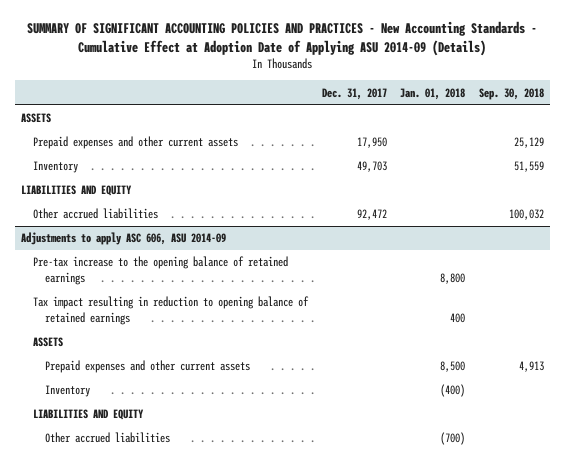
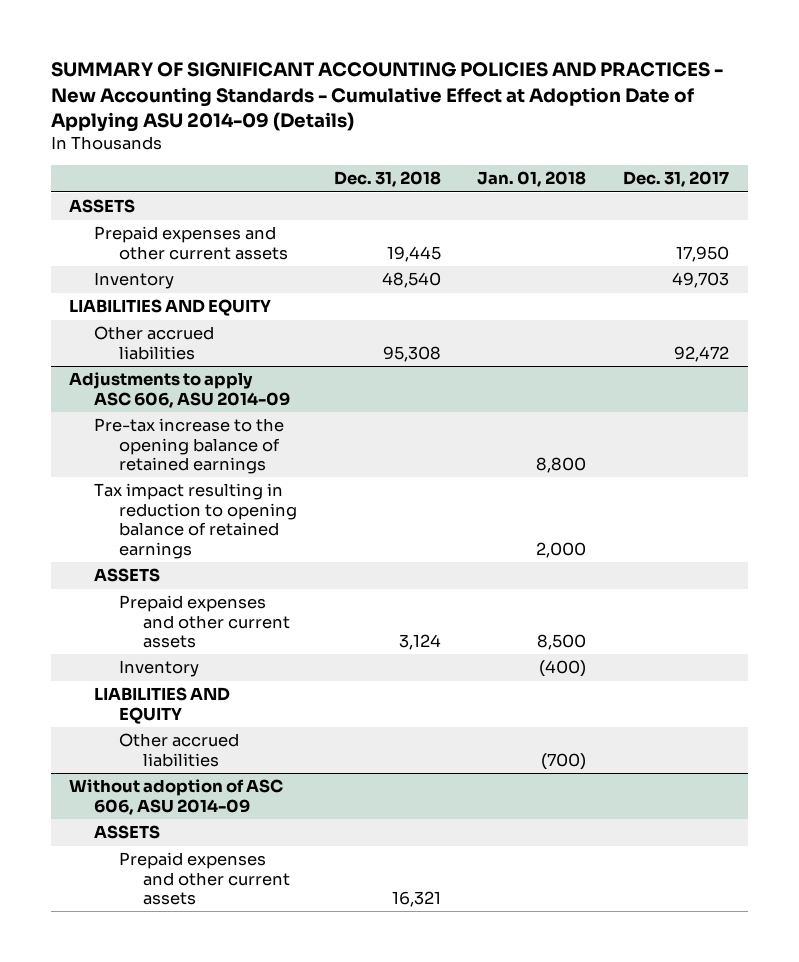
[478,87,544,100] Sep. 30, 2018 -> none
none -> [333,171,441,188] Dec. 31, 2018
[450,313,466,324] 400 -> [536,541,587,558] 2,000
none -> [69,779,284,815] Without adoption of ASC 606, ASU 2014-09
none -> [94,825,161,840] ASSETS
none -> [118,852,291,906] Prepaid expenses and other current assets

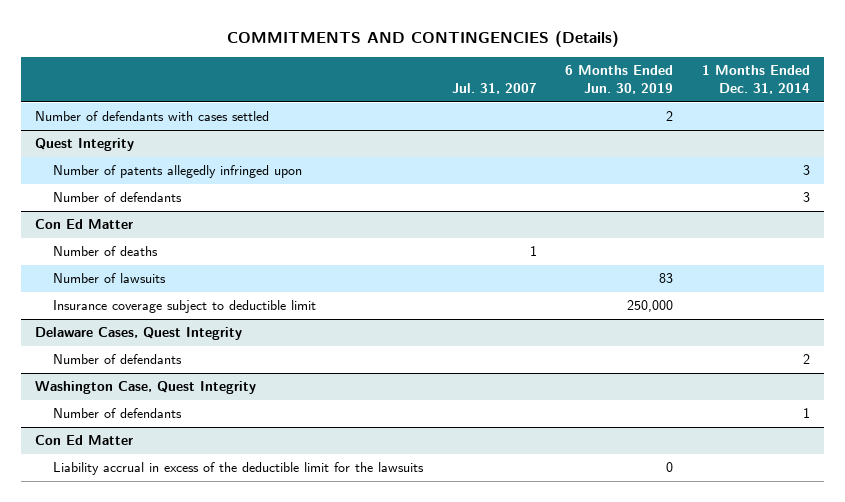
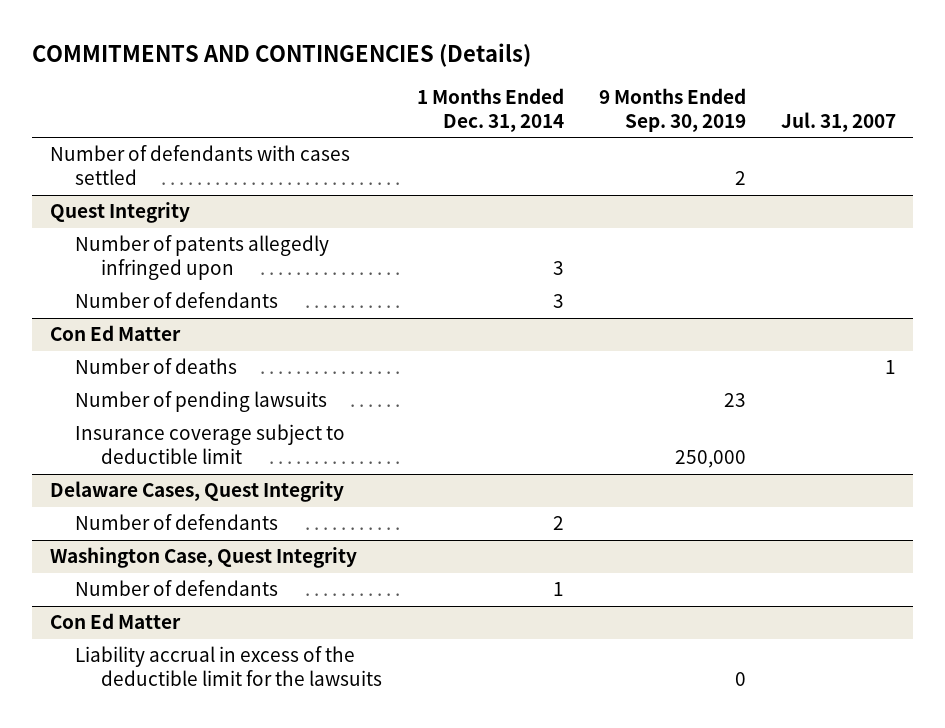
[565,65,674,95] 6 Months Ended Jun. 30, 2019 -> none
none -> [598,87,746,132] 9 Months Ended Sep. 30, 2019
[52,273,166,284] Number of lawsuits -> [75,391,328,413] Number of pending lawsuits

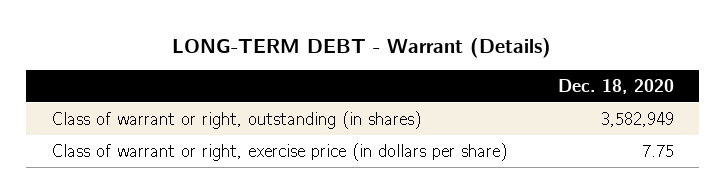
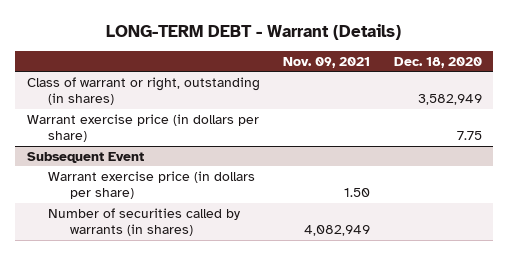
none -> [283,57,371,69] Nov. 09, 2021
[50,142,507,161] Class of warrant or right, exercise price (in dollars per share) -> [26,113,259,143] Warrant exercise price (in dollars per share)
none -> [26,151,144,163] Subsequent Event
none -> [48,170,256,200] Warrant exercise price (in dollars per share)
none -> [48,207,241,237] Number of securities called by warrants (in shares)

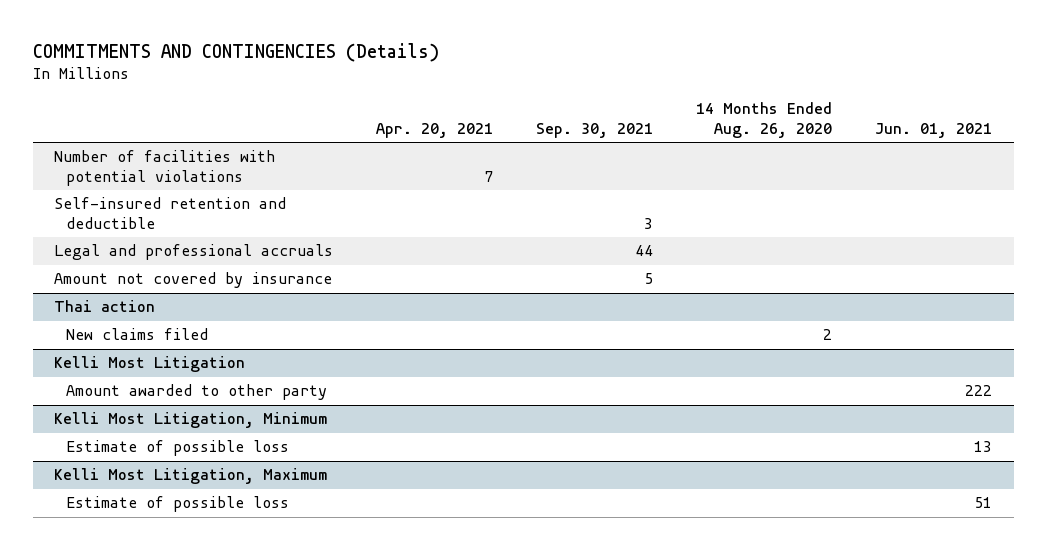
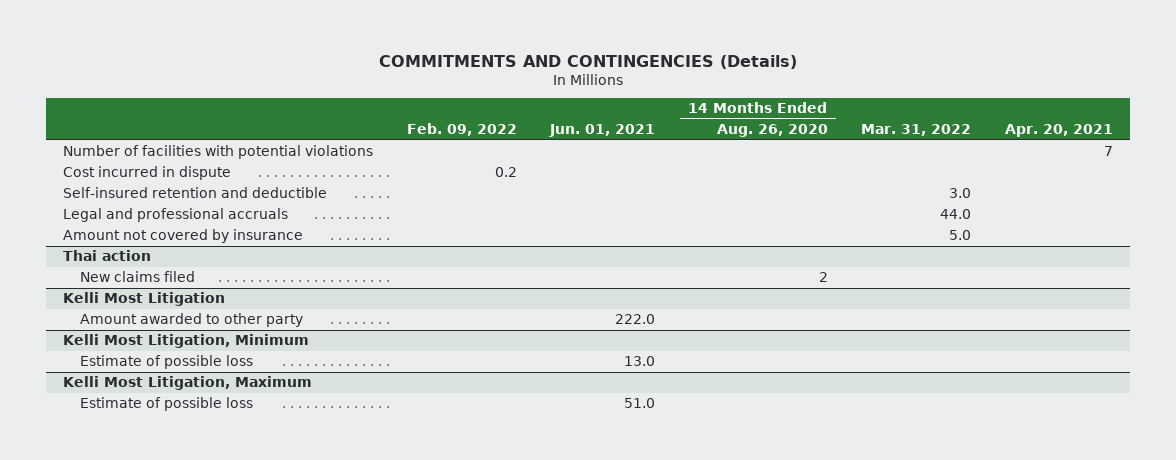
[536,122,654,138] Sep. 30, 2021 -> none
none -> [406,123,517,137] Feb. 09, 2022
none -> [861,124,972,137] Mar. 31, 2022
none -> [62,166,231,181] Cost incurred in dispute
[965,385,993,397] 222 -> [615,314,656,325] 222.0
[974,441,993,453] 13 -> [624,356,656,367] 13.0
[974,497,993,509] 51 -> [624,398,656,409] 51.0

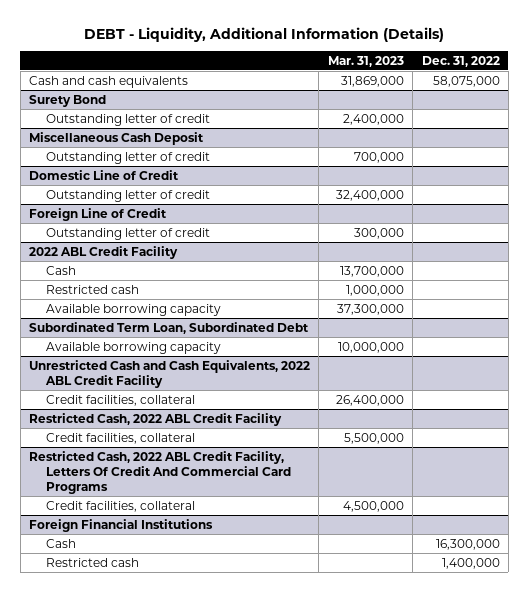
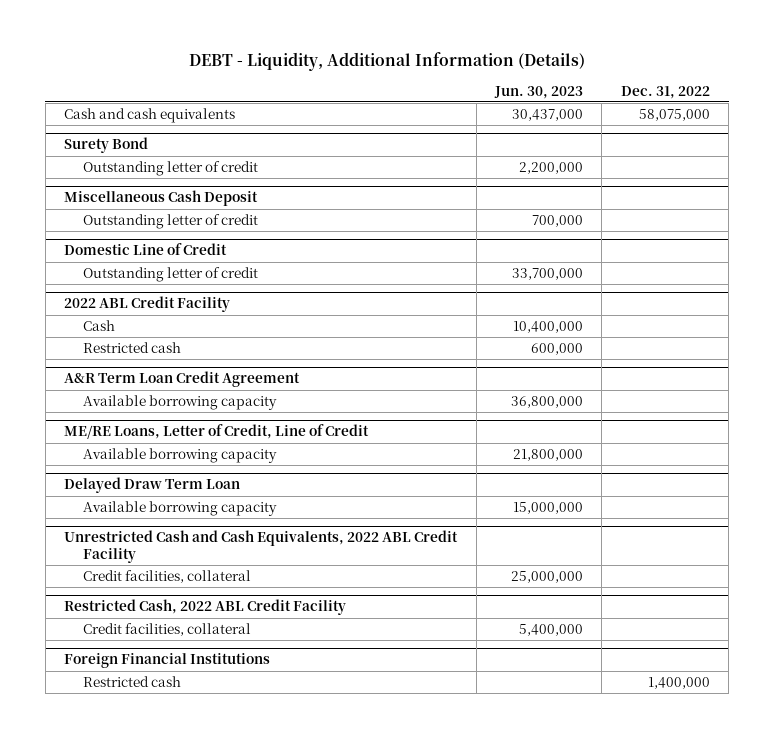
[327,55,404,67] Mar. 31, 2023 -> none
none -> [493,85,583,99] Jun. 30, 2023
[29,207,168,221] Foreign Line of Credit -> none
[45,227,210,240] Outstanding letter of credit -> none
[45,303,221,316] Available borrowing capacity -> none
[29,321,310,334] Subordinated Term Loan, Subordinated Debt -> none
[45,341,221,354] Available borrowing capacity -> none
none -> [64,371,301,388] A&R Term Loan Credit Agreement
none -> [83,395,278,411] Available borrowing capacity
none -> [64,424,370,440] ME/RE Loans, Letter of Credit, Line of Credit
none -> [83,448,278,464] Available borrowing capacity
none -> [64,477,241,494] Delayed Draw Term Loan
none -> [83,501,278,517] Available borrowing capacity
[29,450,291,494] Restricted Cash, 2022 ABL Credit Facility, Letters Of Credit And Commercial Card Programs -> none
[45,500,195,512] Credit facilities, collateral -> none
[45,538,76,548] Cash -> none

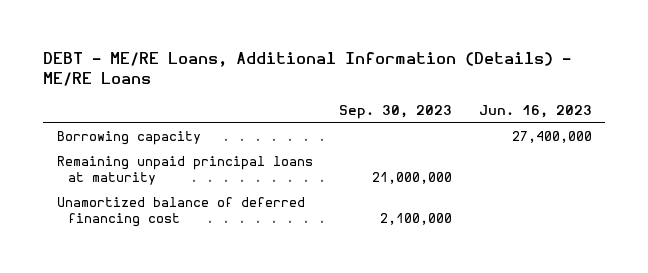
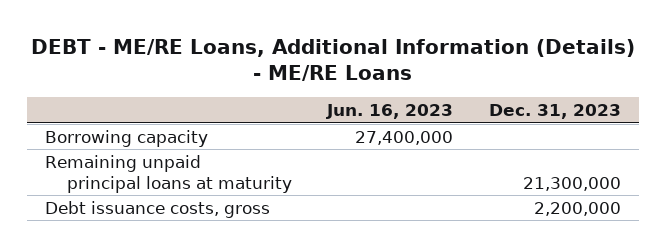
[339,104,453,119] Sep. 30, 2023 -> none
none -> [489,104,622,120] Dec. 31, 2023
[56,196,305,227] Unamortized balance of deferred financing cost -> [44,200,270,218] Debt issuance costs, gross

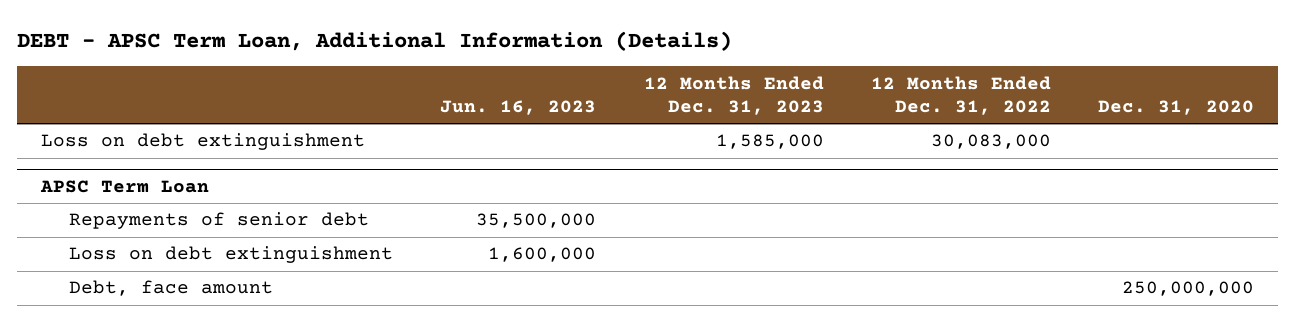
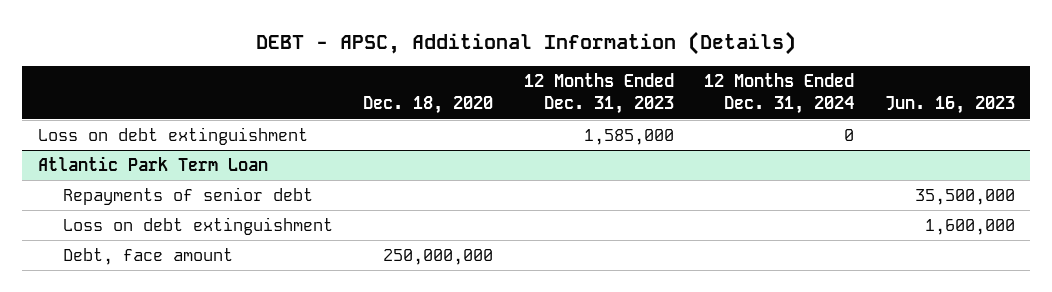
[16,31,732,52] DEBT - APSC Term Loan, Additional Information (Details) -> [256,31,797,56] DEBT - APSC, Additional Information (Details)
[871,75,1052,116] 12 Months Ended Dec. 31, 2022 -> none
[1098,100,1255,116] Dec. 31, 2020 -> none
none -> [363,96,494,115] Dec. 18, 2020
none -> [704,73,855,115] 12 Months Ended Dec. 31, 2024
[39,180,209,194] APSC Term Loan -> [37,156,268,172] Atlantic Park Term Loan

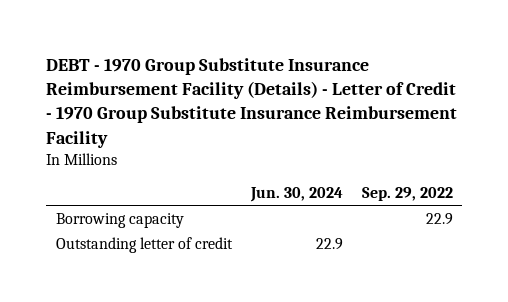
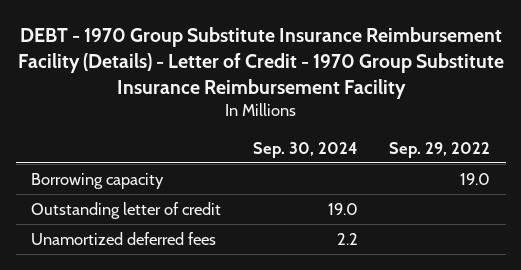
[249,187,343,203] Jun. 30, 2024 -> none
none -> [252,141,358,158] Sep. 30, 2024
[425,212,453,225] 22.9 -> [460,172,491,185] 19.0
none -> [31,231,217,245] Unamortized deferred fees

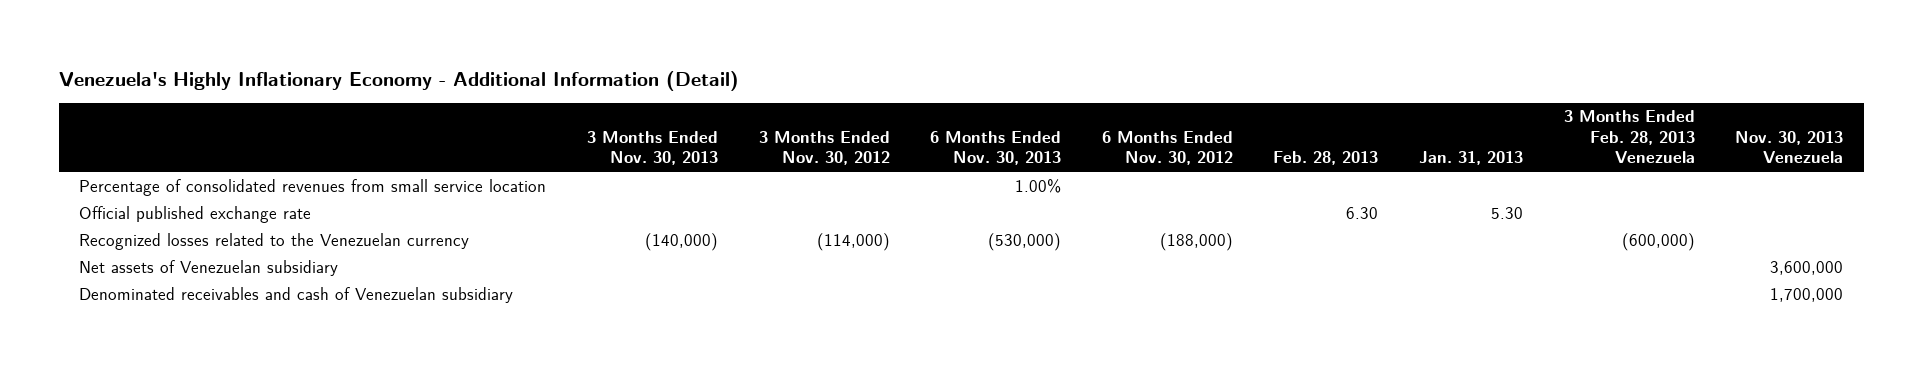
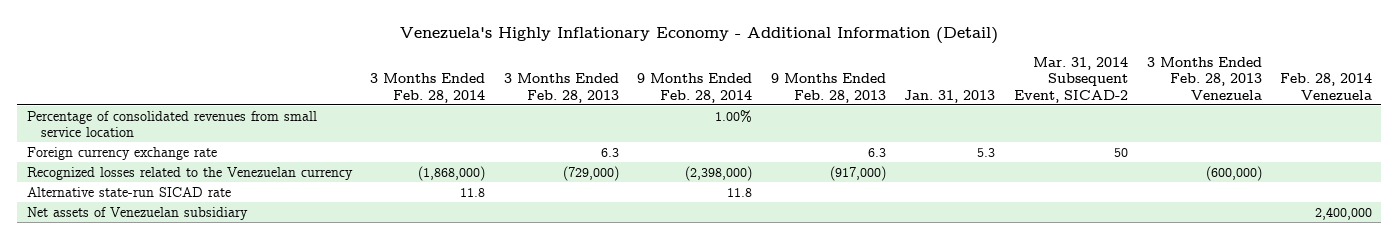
[586,130,718,166] 3 Months Ended Nov. 30, 2013 -> none
[758,130,890,166] 3 Months Ended Nov. 30, 2012 -> none
[930,130,1062,166] 6 Months Ended Nov. 30, 2013 -> none
[1101,130,1233,166] 6 Months Ended Nov. 30, 2012 -> none
[1273,151,1379,166] Feb. 28, 2013 -> none
[1735,130,1844,164] Nov. 30, 2013 Venezuela -> none
none -> [370,73,486,103] 3 Months Ended Feb. 28, 2014
none -> [503,73,619,103] 3 Months Ended Feb. 28, 2013
none -> [637,73,753,103] 9 Months Ended Feb. 28, 2014
none -> [770,73,886,103] 9 Months Ended Feb. 28, 2013
none -> [1013,56,1128,103] Mar. 31, 2014 Subsequent Event, SICAD-2
none -> [1280,73,1373,100] Feb. 28, 2014 Venezuela
[79,205,312,223] Official published exchange rate -> [26,146,217,160] Foreign currency exchange rate
[1491,206,1524,219] 5.30 -> [977,147,996,157] 5.3
none -> [26,186,231,197] Alternative state-run SICAD rate
[79,286,514,303] Denominated receivables and cash of Venezuelan subsidiary -> none

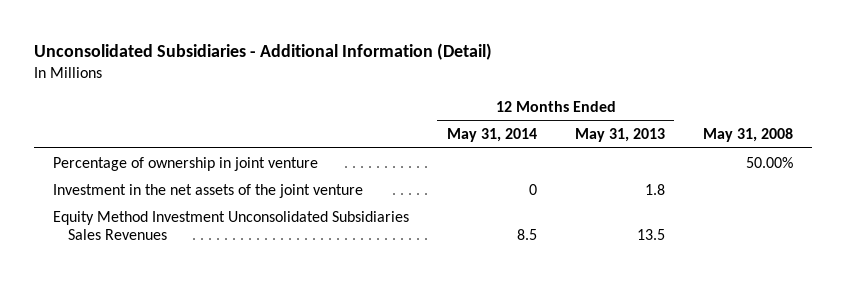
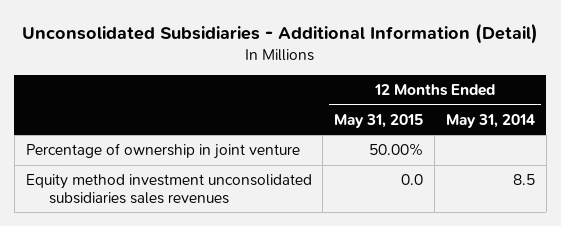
[574,128,665,143] May 31, 2013 -> none
[702,128,793,143] May 31, 2008 -> none
none -> [334,113,424,128] May 31, 2015
[52,183,363,198] Investment in the net assets of the joint venture -> none
[52,210,409,240] Equity Method Investment Unconsolidated Subsidiaries Sales Revenues -> [25,174,312,204] Equity method investment unconsolidated subsidiaries sales revenues

